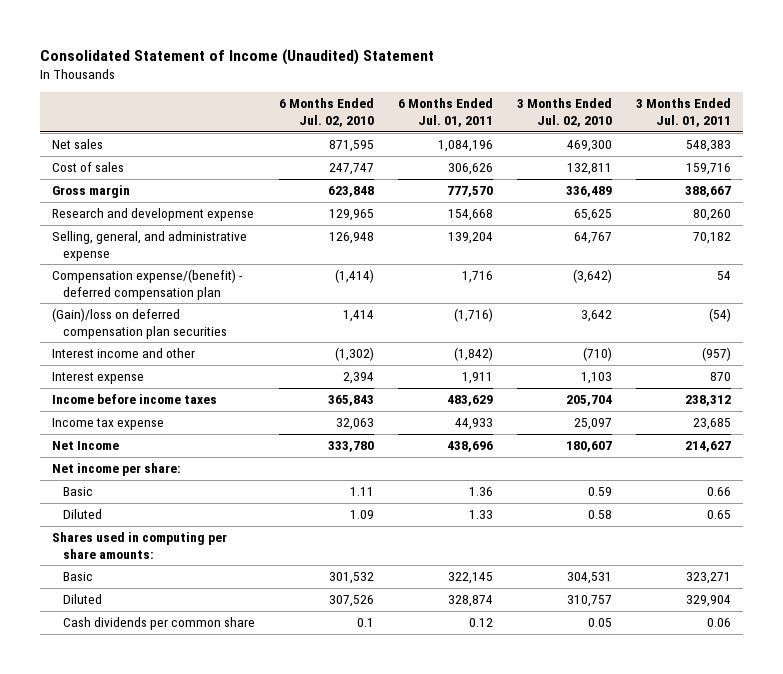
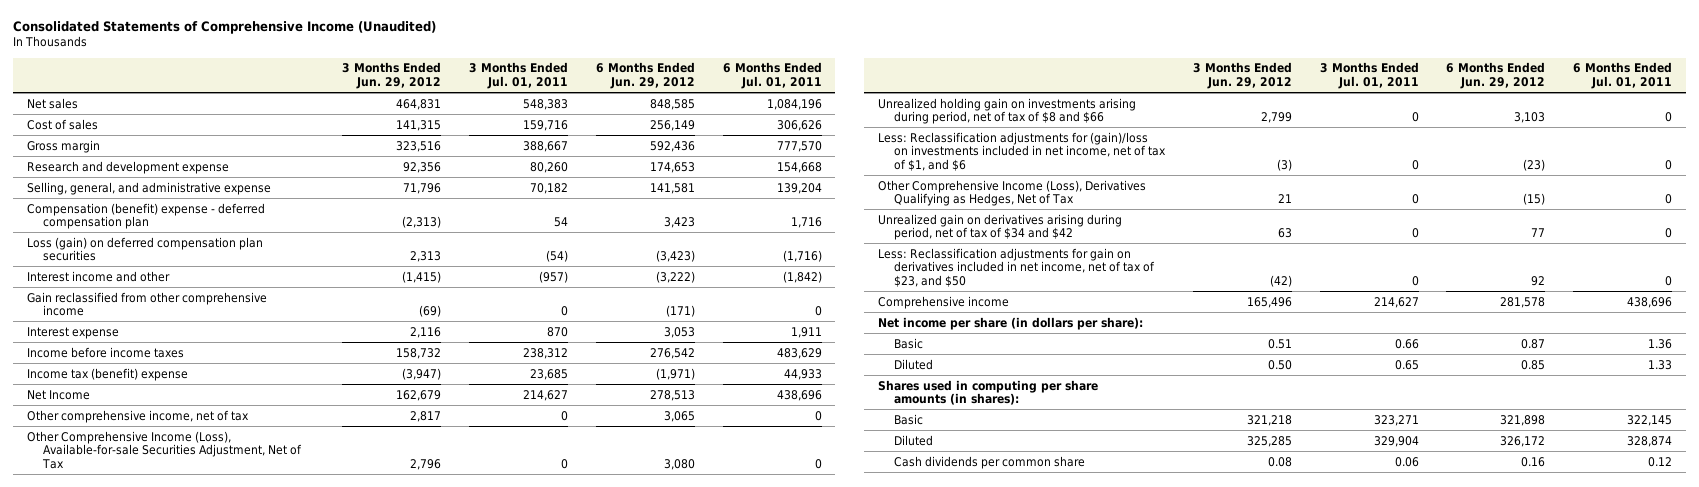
[40,48,435,65] Consolidated Statement of Income (Unaudited) Statement -> [13,20,437,34] Consolidated Statements of Comprehensive Income (Unaudited)
[278,98,374,128] 6 Months Ended Jul. 02, 2010 -> none
[517,98,613,128] 3 Months Ended Jul. 02, 2010 -> none
none -> [341,62,441,90] 3 Months Ended Jun. 29, 2012
none -> [595,62,695,90] 6 Months Ended Jun. 29, 2012
[52,269,244,300] Compensation expense/(benefit) - deferred compensation plan -> [27,202,266,230] Compensation (benefit) expense - deferred compensation plan
[52,308,227,339] (Gain)/loss on deferred compensation plan securities -> [27,236,264,262] Loss (gain) on deferred compensation plan securities
none -> [27,291,268,317] Gain reclassified from other comprehensive income
[52,418,165,431] Income tax expense -> [27,367,189,381] Income tax (benefit) expense
none -> [27,409,250,423] Other comprehensive income, net of tax
none -> [27,430,302,469] Other Comprehensive Income (Loss), Available-for-sale Securities Adjustment, Net of Tax
none -> [877,97,1136,125] Unrealized holding gain on investments arising during period, net of tax of $8 and $66
none -> [877,131,1166,171] Less: Reclassification adjustments for (gain)/loss on investments included in net income, net of tax of $1, and $6
none -> [877,179,1146,207] Other Comprehensive Income (Loss), Derivatives Qualifying as Hedges, Net of Tax
none -> [877,213,1122,241] Unrealized gain on derivatives arising during period, net of tax of $34 and $42
none -> [877,247,1155,287] Less: Reclassification adjustments for gain on derivatives included in net income, net of tax of $23, and $50
none -> [877,295,1009,309] Comprehensive income
[52,463,182,477] Net income per share: -> [877,316,1143,330] Net income per share (in dollars per share):
[52,532,228,559] Shares used in computing per share amounts: -> [877,379,1098,406] Shares used in computing per share amounts (in shares):

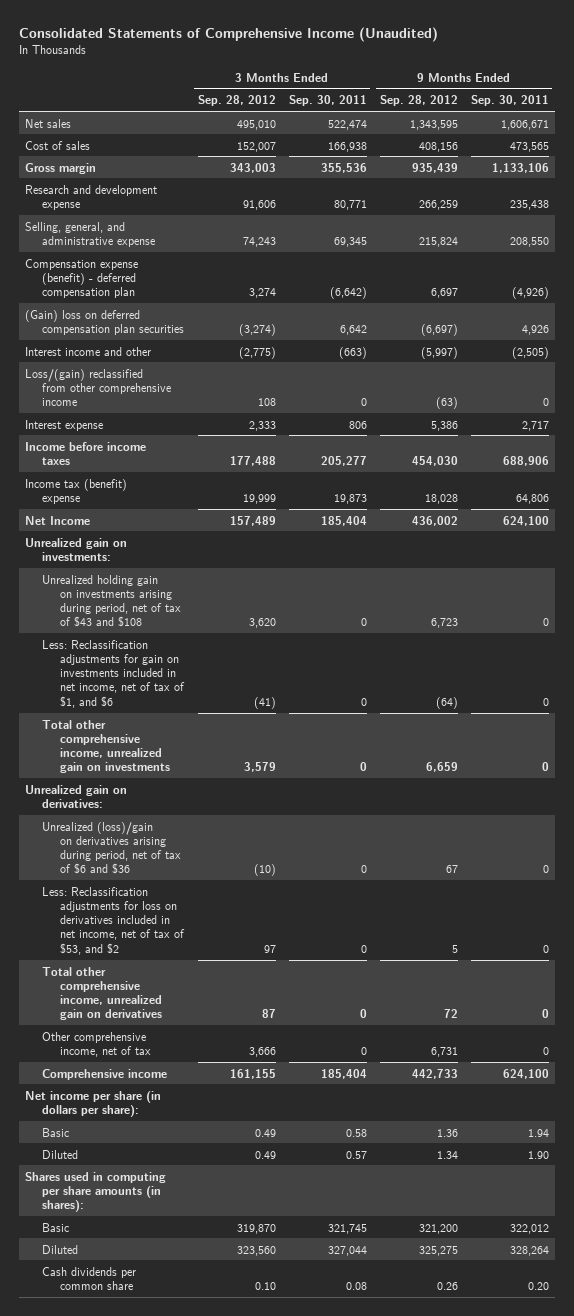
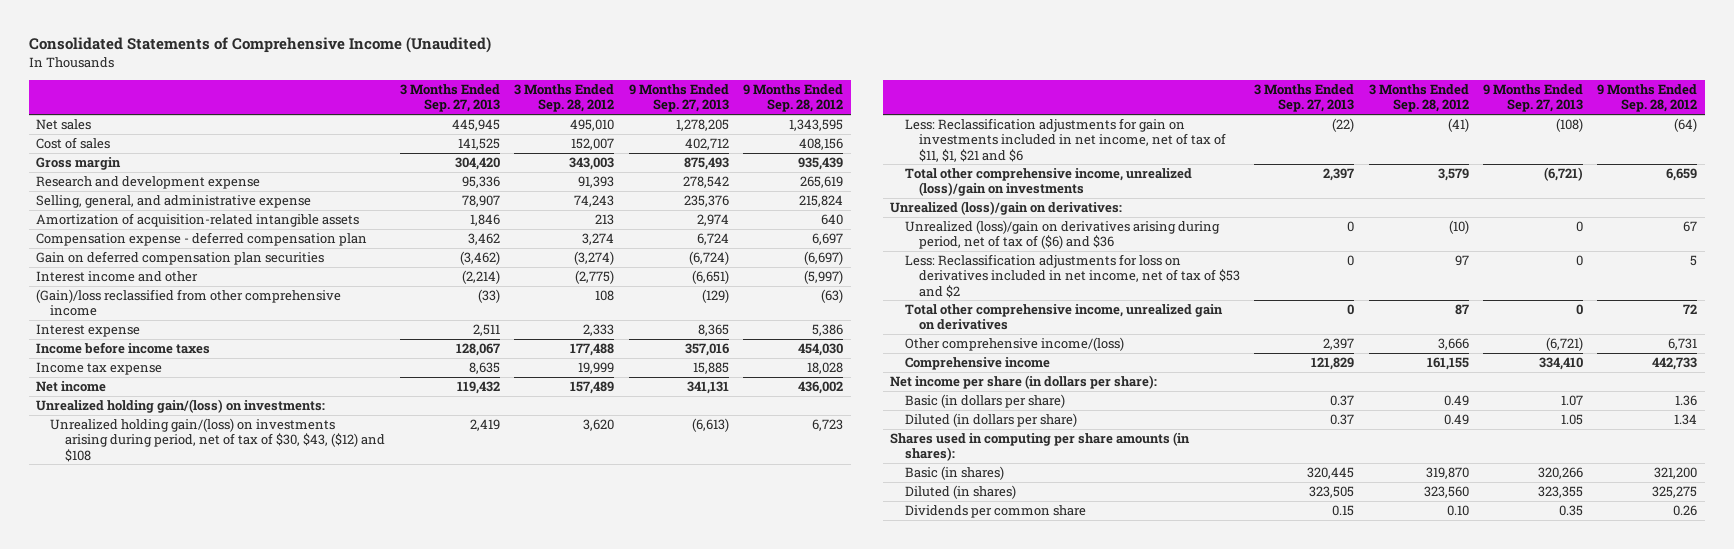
[288,95,367,107] Sep. 30, 2011 -> none
[470,95,549,107] Sep. 30, 2011 -> none
none -> [400,84,501,113] 3 Months Ended Sep. 27, 2013
none -> [628,84,729,113] 9 Months Ended Sep. 27, 2013
[242,199,276,210] 91,606 -> [578,175,615,188] 91,393
[418,199,458,210] 266,259 -> [800,175,844,188] 265,619
none -> [36,212,360,227] Amortization of acquisition-related intangible assets
[25,258,139,299] Compensation expense (benefit) - deferred compensation plan -> [36,231,368,246] Compensation expense - deferred compensation plan
[25,309,185,335] (Gain) loss on deferred compensation plan securities -> [36,250,325,265] Gain on deferred compensation plan securities
[25,368,172,407] Loss/(gain) reclassified from other comprehensive income -> [36,288,342,317] (Gain)/loss reclassified from other comprehensive income
[25,478,128,504] Income tax (benefit) expense -> [36,361,163,375] Income tax expense
[25,515,91,525] Net Income -> [36,380,107,392] Net income
[25,537,128,561] Unrealized gain on investments: -> [36,398,326,413] Unrealized holding gain/(loss) on investments:
[42,574,181,628] Unrealized holding gain on investments arising during period, net of tax of $43 and $108 -> [50,417,385,462] Unrealized holding gain/(loss) on investments arising during period, net of tax of $30, $43, ($12) and $108
[42,639,185,708] Less: Reclassification adjustments for gain on investments included in net income, net of tax of $1, and $6 -> [904,117,1226,162] Less: Reclassification adjustments for gain on investments included in net income, net of tax of $11, $1, $21 and $6
[42,719,170,774] Total other comprehensive income, unrealized gain on investments -> [904,167,1192,197] Total other comprehensive income, unrealized (loss)/gain on investments
[25,784,128,808] Unrealized gain on derivatives: -> [890,200,1123,215] Unrealized (loss)/gain on derivatives:
[42,821,181,875] Unrealized (loss)/gain on derivatives arising during period, net of tax of $6 and $36 -> [904,219,1220,250] Unrealized (loss)/gain on derivatives arising during period, net of tax of ($6) and $36
[42,886,185,955] Less: Reclassification adjustments for loss on derivatives included in net income, net of tax of $53, and $2 -> [904,253,1240,298] Less: Reclassification adjustments for loss on derivatives included in net income, net of tax of $53 and $2
[42,1031,151,1057] Other comprehensive income, net of tax -> [904,336,1124,351] Other comprehensive income/(loss)
[42,1127,70,1137] Basic -> [904,393,1065,408] Basic (in dollars per share)
[42,1149,79,1159] Diluted -> [904,412,1077,427] Diluted (in dollars per share)
[42,1222,70,1232] Basic -> [904,465,1004,480] Basic (in shares)
[42,1244,79,1254] Diluted -> [904,484,1016,499] Diluted (in shares)
[42,1266,137,1290] Cash dividends per common share -> [904,504,1086,518] Dividends per common share

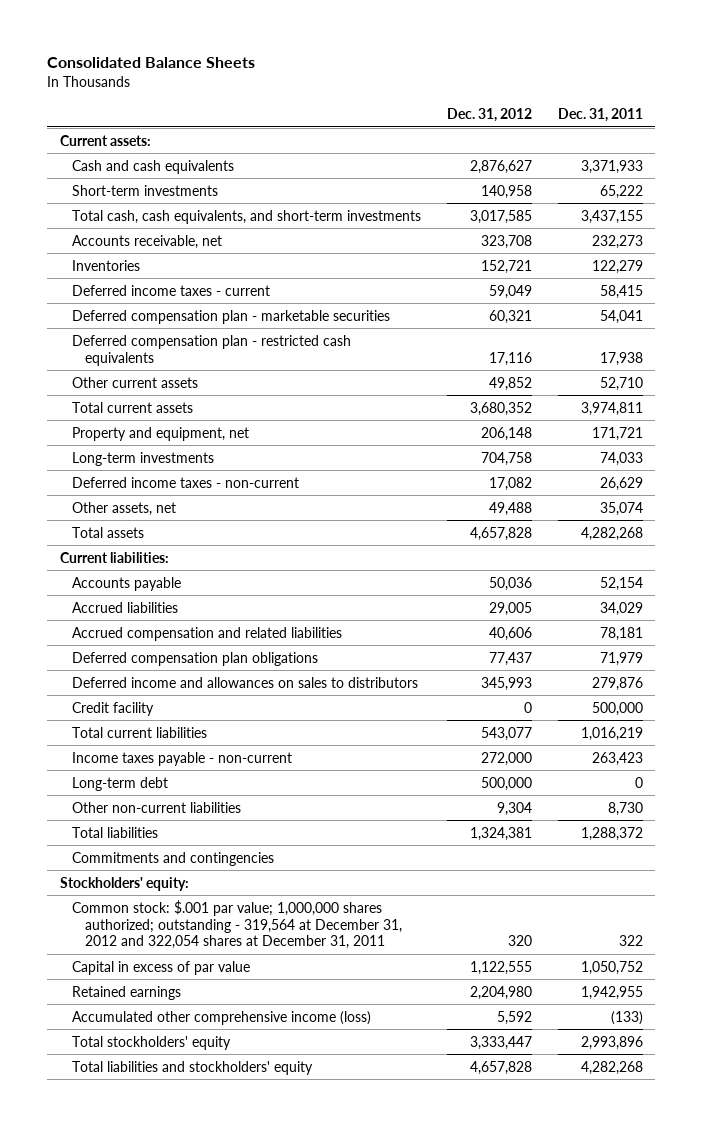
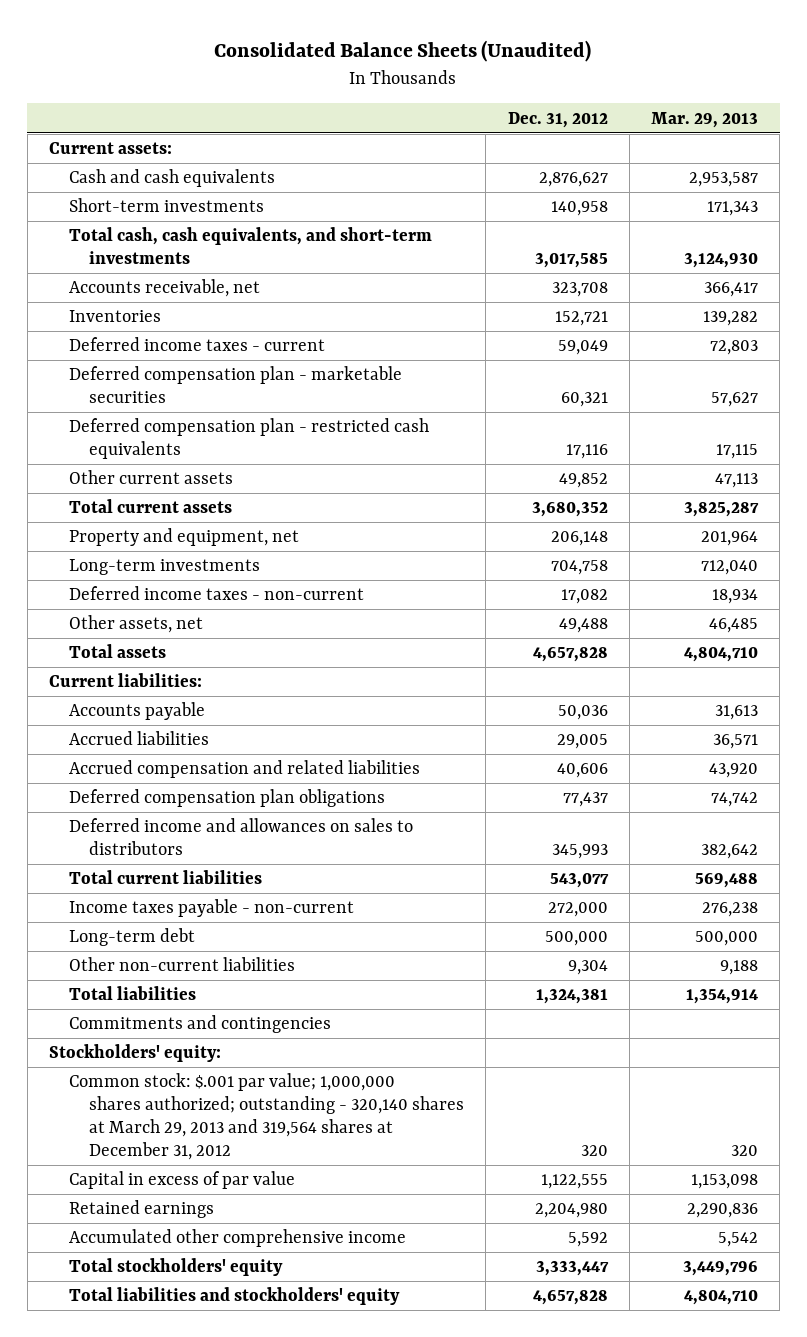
[46,57,255,69] Consolidated Balance Sheets -> [214,40,592,63] Consolidated Balance Sheets (Unaudited)
[557,107,643,122] Dec. 31, 2011 -> none
none -> [650,111,758,128] Mar. 29, 2013
[72,701,155,716] Credit facility -> none
[72,899,403,950] Common stock: $.001 par value; 1,000,000 shares authorized; outstanding - 319,564 at December 31, 2012 and 322,054 shares at December 31, 2011 -> [69,1073,465,1160] Common stock: $.001 par value; 1,000,000 shares authorized; outstanding - 320,140 shares at March 29, 2013 and 319,564 shares at December 31, 2012
[72,1010,372,1025] Accumulated other comprehensive income (loss) -> [69,1229,407,1248] Accumulated other comprehensive income

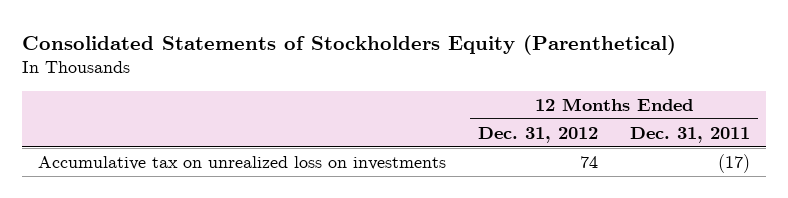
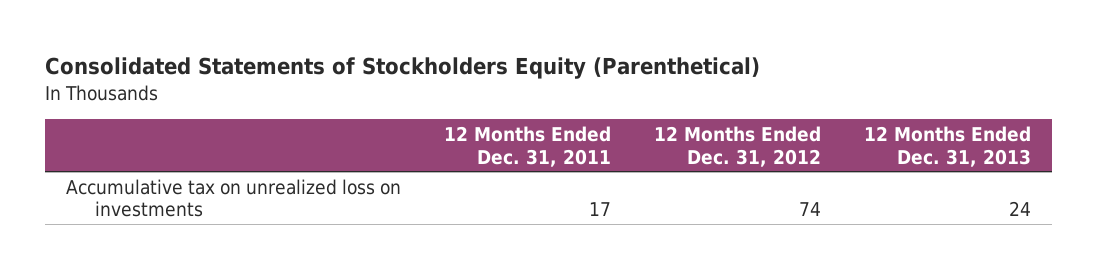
none -> [863,125,1031,167] 12 Months Ended Dec. 31, 2013
[718,153,751,173] (17) -> [588,202,611,217] 17

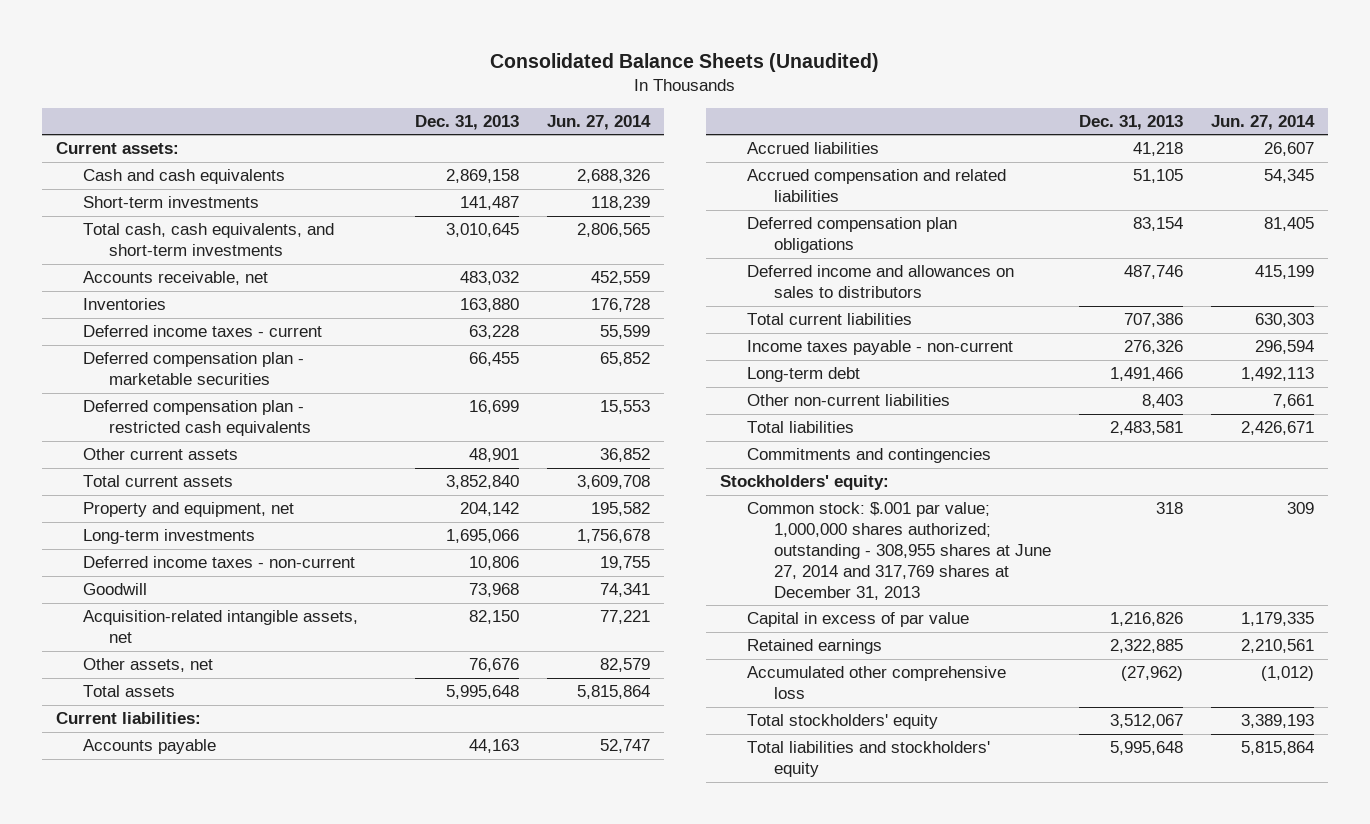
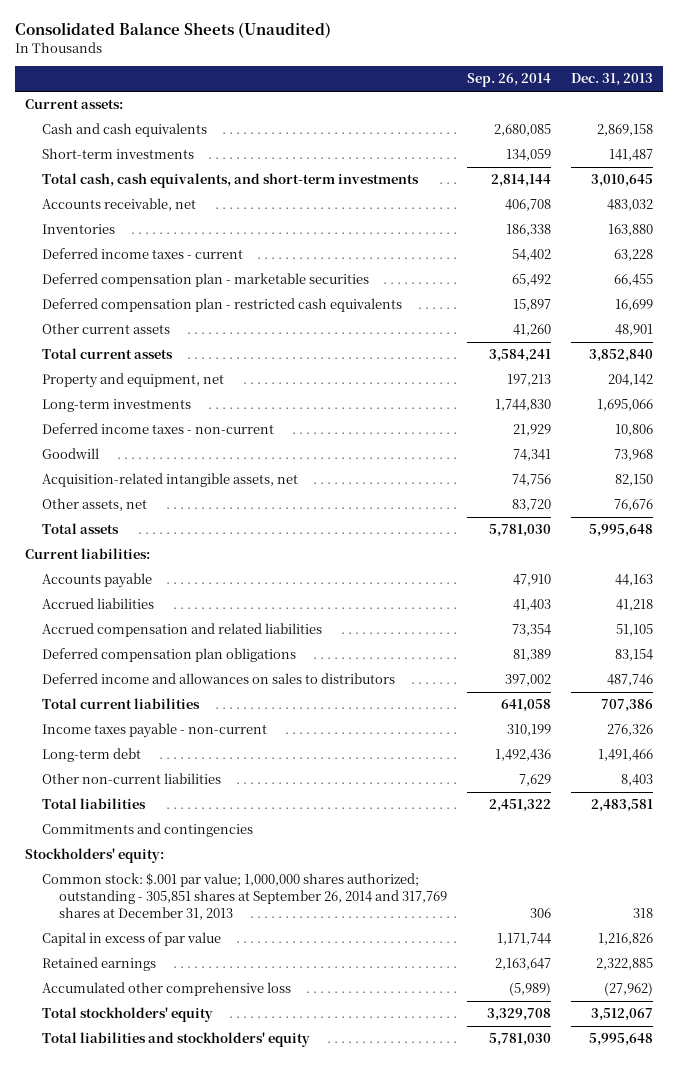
[546,115,651,131] Jun. 27, 2014 -> none
none -> [466,73,551,88] Sep. 26, 2014
[747,502,1052,600] Common stock: $.001 par value; 1,000,000 shares authorized; outstanding - 308,955 shares at June 27, 2014 and 317,769 shares at December 31, 2013 -> [41,873,447,921] Common stock: $.001 par value; 1,000,000 shares authorized; outstanding - 305,851 shares at September 26, 2014 and 317,769 shares at December 31, 2013

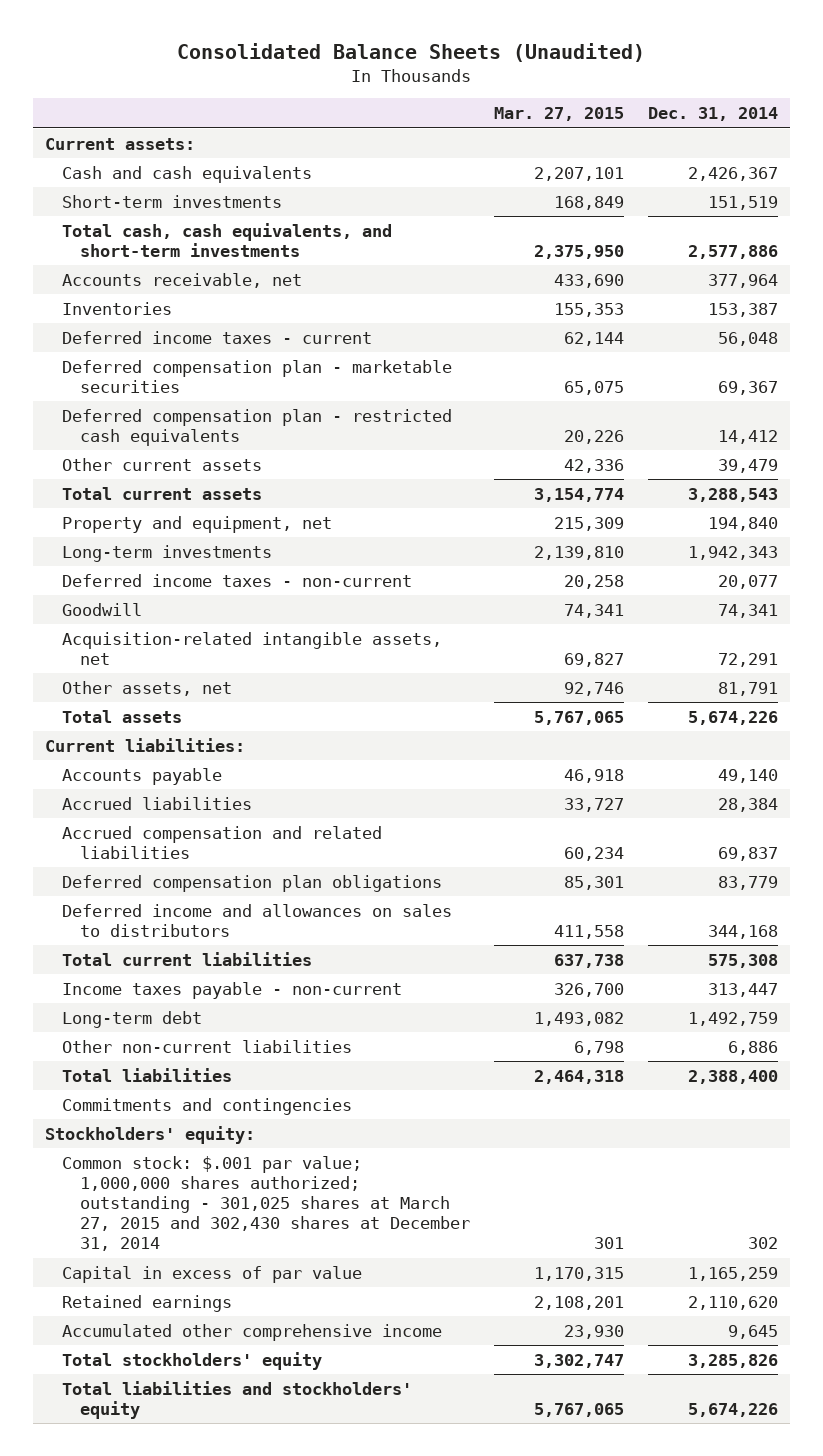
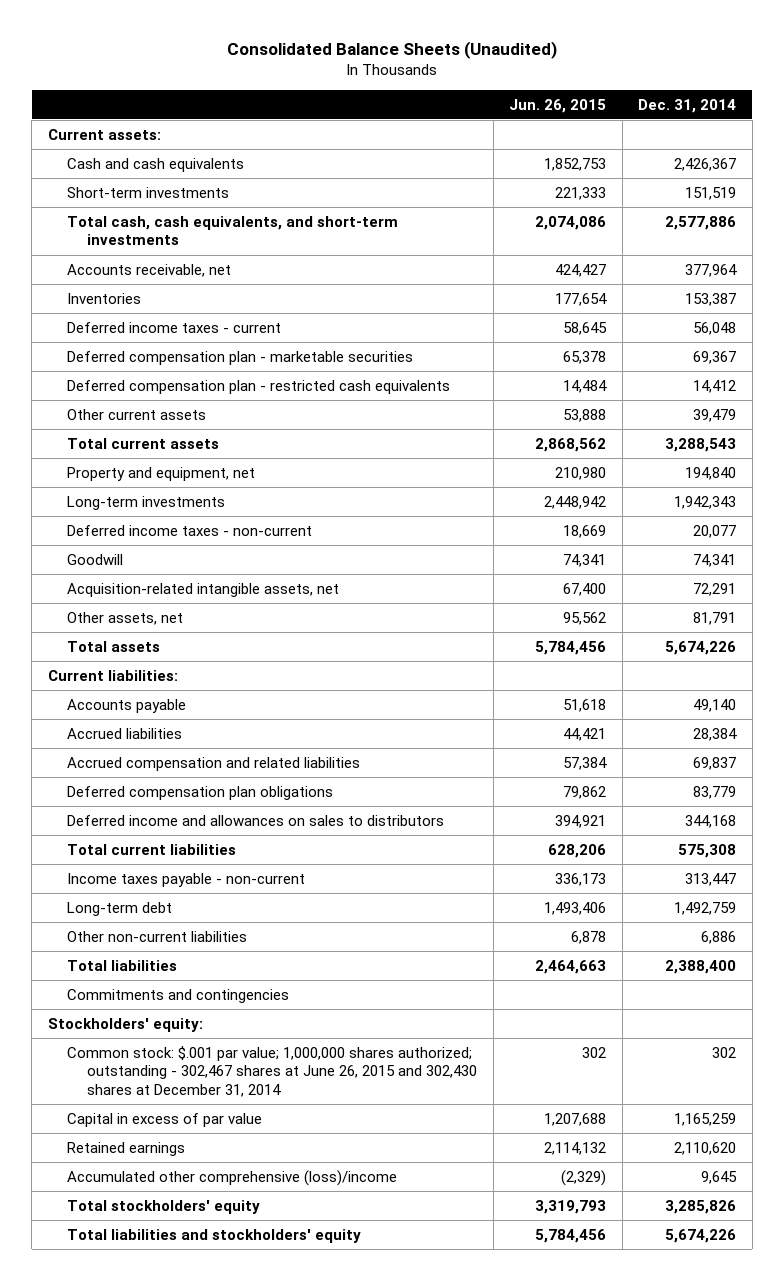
[493,107,624,122] Mar. 27, 2015 -> none
none -> [509,98,607,113] Jun. 26, 2015
[62,1155,471,1252] Common stock: $.001 par value; 1,000,000 shares authorized; outstanding - 301,025 shares at March 27, 2015 and 302,430 shares at December 31, 2014 -> [67,1045,478,1097] Common stock: $.001 par value; 1,000,000 shares authorized; outstanding - 302,467 shares at June 26, 2015 and 302,430 shares at December 31, 2014
[62,1323,443,1341] Accumulated other comprehensive income -> [67,1169,398,1186] Accumulated other comprehensive (loss)/income

